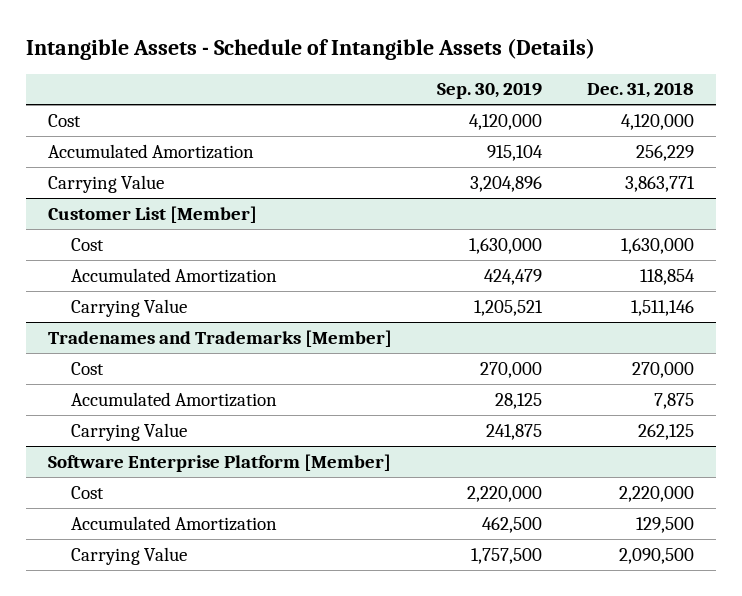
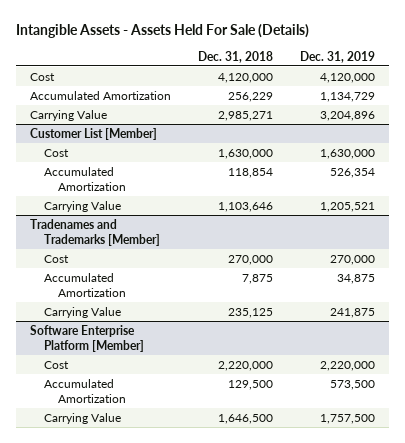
[26,38,596,61] Intangible Assets - Schedule of Intangible Assets (Details) -> [16,23,310,38] Intangible Assets - Assets Held For Sale (Details)
[437,82,543,100] Sep. 30, 2019 -> none
none -> [300,50,376,63] Dec. 31, 2019
[624,175,695,192] 3,863,771 -> [217,110,273,121] 2,985,271
[630,299,694,316] 1,511,146 -> [217,201,273,212] 1,103,646
[637,423,694,440] 262,125 -> [227,307,273,318] 235,125
[618,547,694,564] 2,090,500 -> [217,413,273,424] 1,646,500

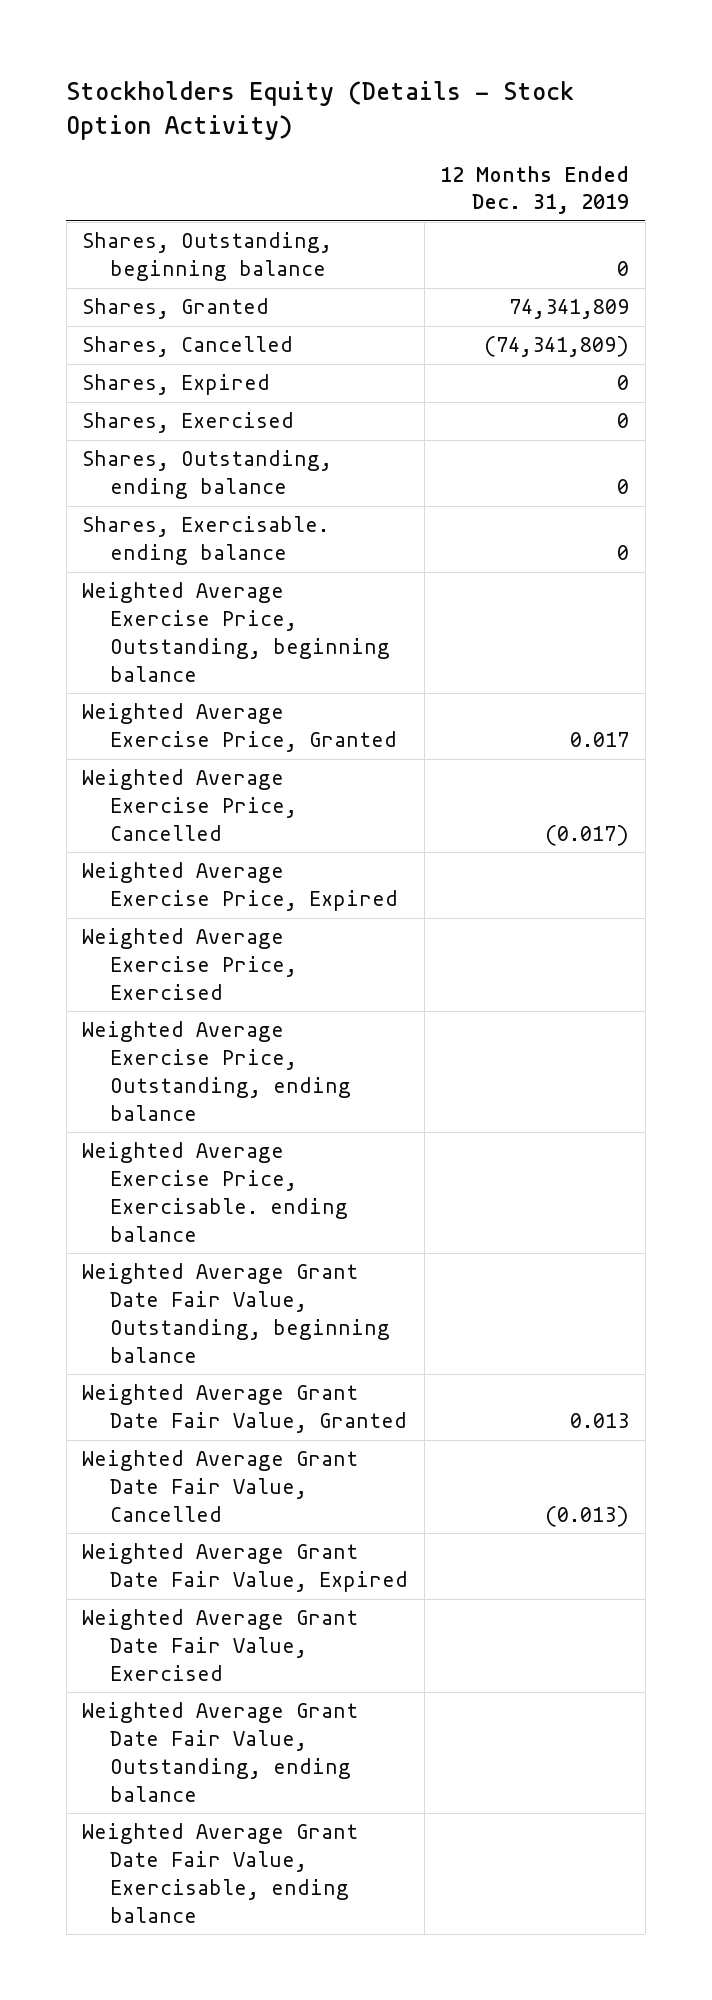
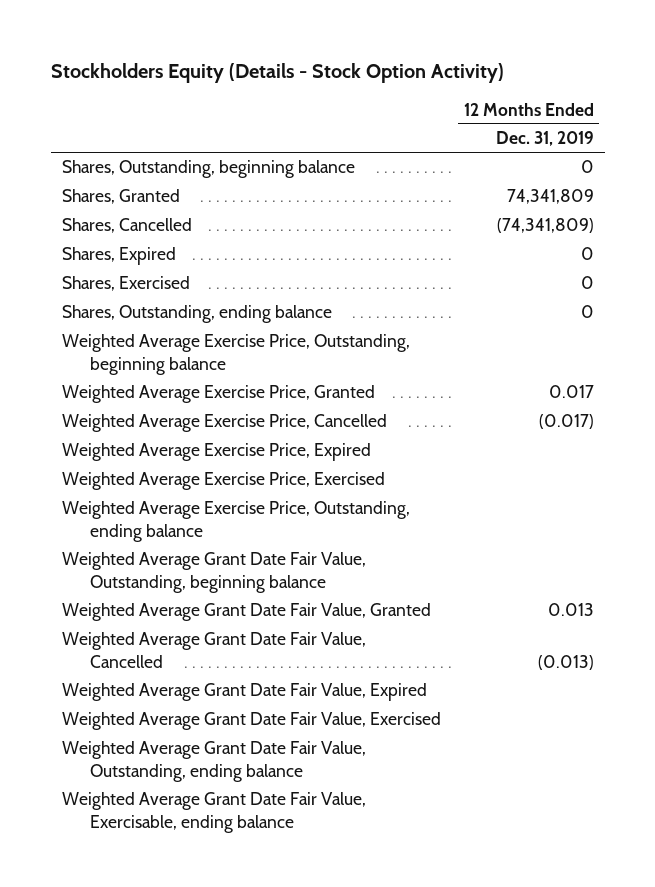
[82,516,330,566] Shares, Exercisable. ending balance -> none
[82,1142,349,1242] Weighted Average Exercise Price, Exercisable. ending balance -> none

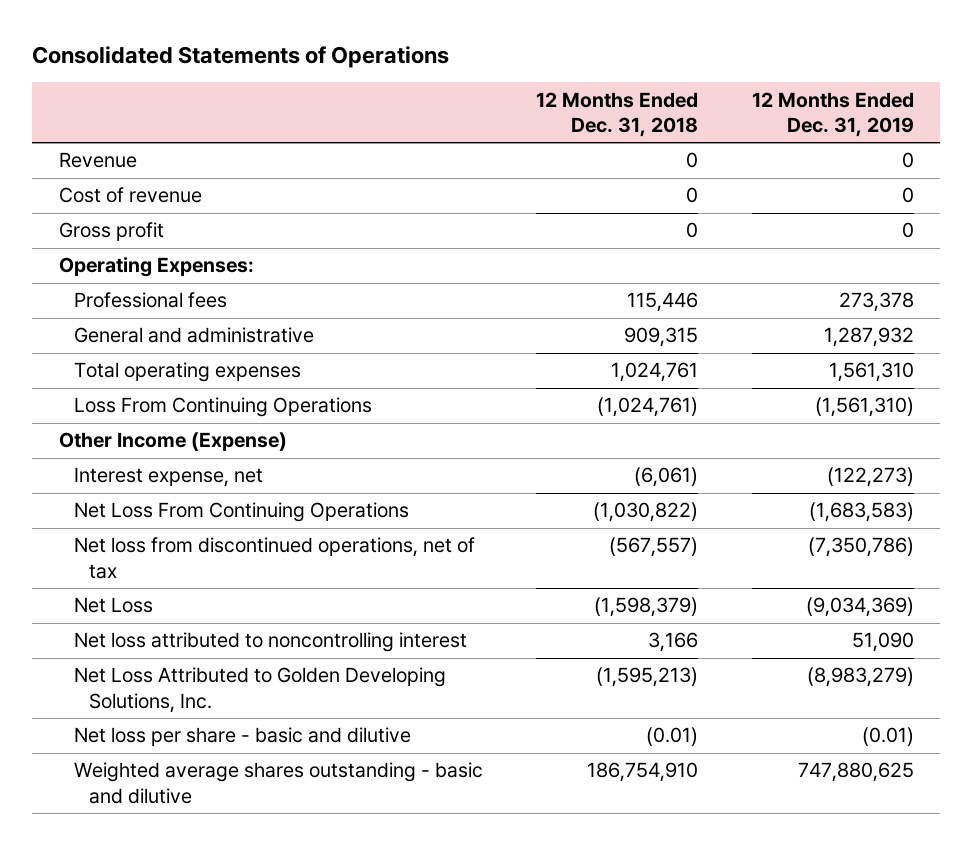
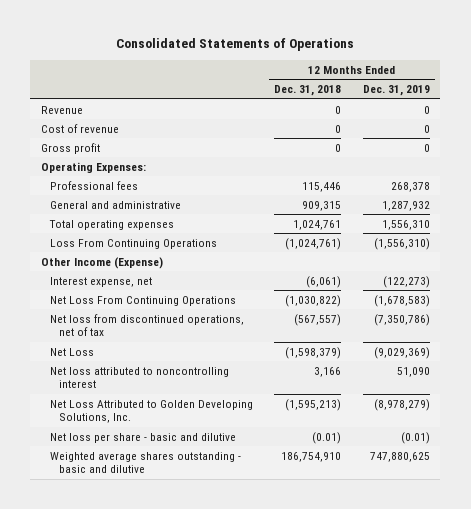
[838,292,914,313] 273,378 -> [390,181,430,192] 268,378
[828,362,914,383] 1,561,310 -> [381,219,430,230] 1,556,310
[814,397,914,418] (1,561,310) -> [373,237,430,250] (1,556,310)
[808,502,914,523] (1,683,583) -> [373,294,430,307] (1,678,583)
[805,597,914,618] (9,034,369) -> [373,346,430,359] (9,029,369)
[806,667,914,688] (8,983,279) -> [373,398,430,411] (8,978,279)

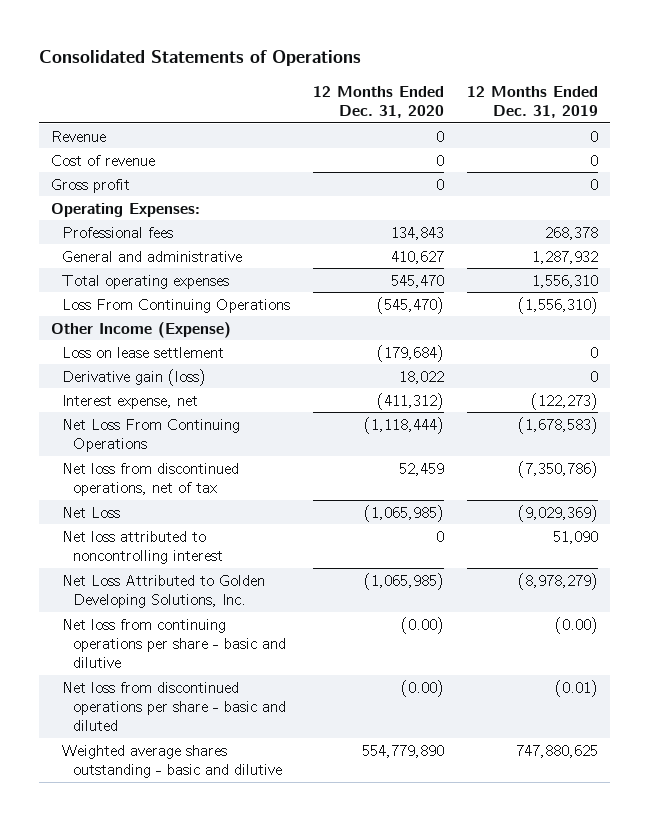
[274,85,342,97] Dec. 31, 2018 -> none
none -> [313,85,445,118] 12 Months Ended Dec. 31, 2020
none -> [61,346,224,358] Loss on lease settlement
none -> [61,368,206,386] Derivative gain (loss)
none -> [61,618,286,669] Net loss from continuing operations per share - basic and dilutive
[50,432,237,443] Net loss per share - basic and dilutive -> [61,681,286,732] Net loss from discontinued operations per share - basic and diluted

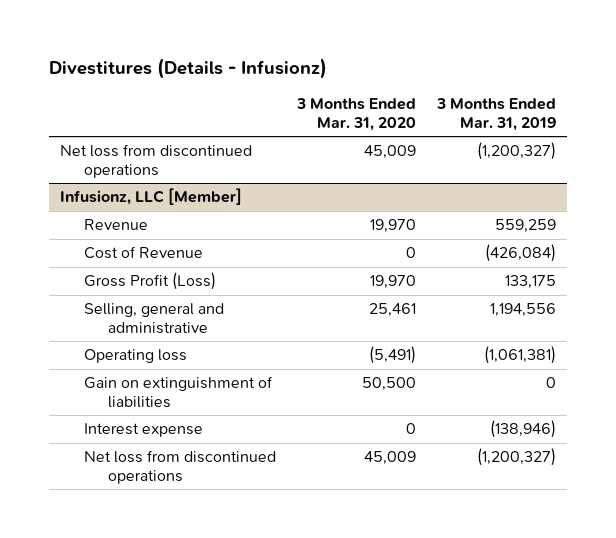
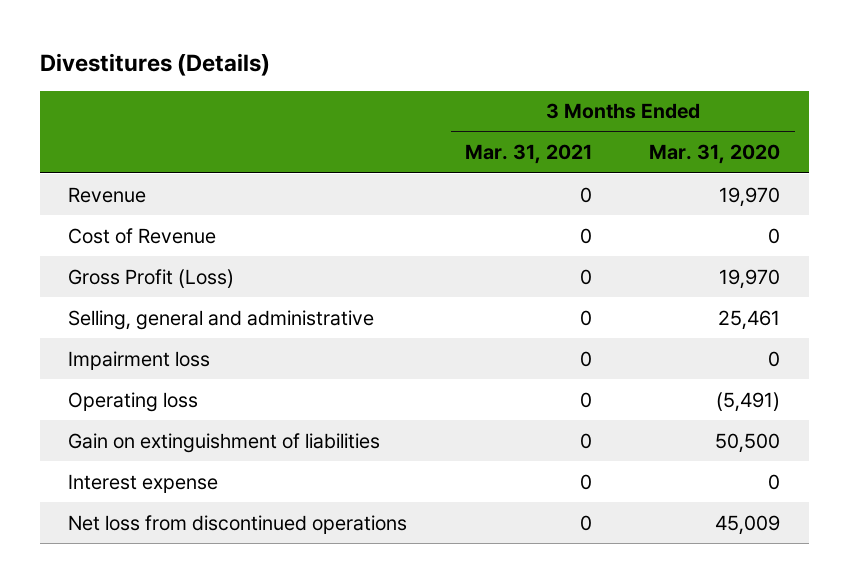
[48,57,327,79] Divestitures (Details - Infusionz) -> [39,52,270,76] Divestitures (Details)
[436,98,557,131] 3 Months Ended Mar. 31, 2019 -> none
none -> [464,144,592,165] Mar. 31, 2021
[59,144,252,178] Net loss from discontinued operations -> none
[59,188,242,206] Infusionz, LLC [Member] -> none
none -> [68,350,211,370] Impairment loss

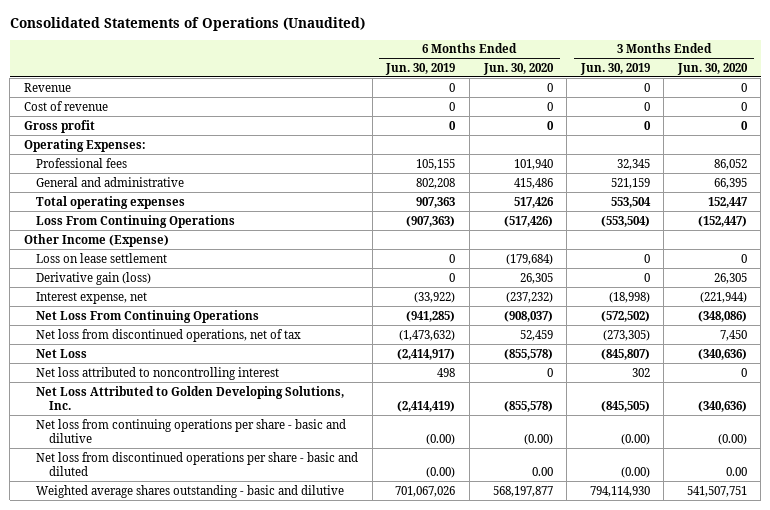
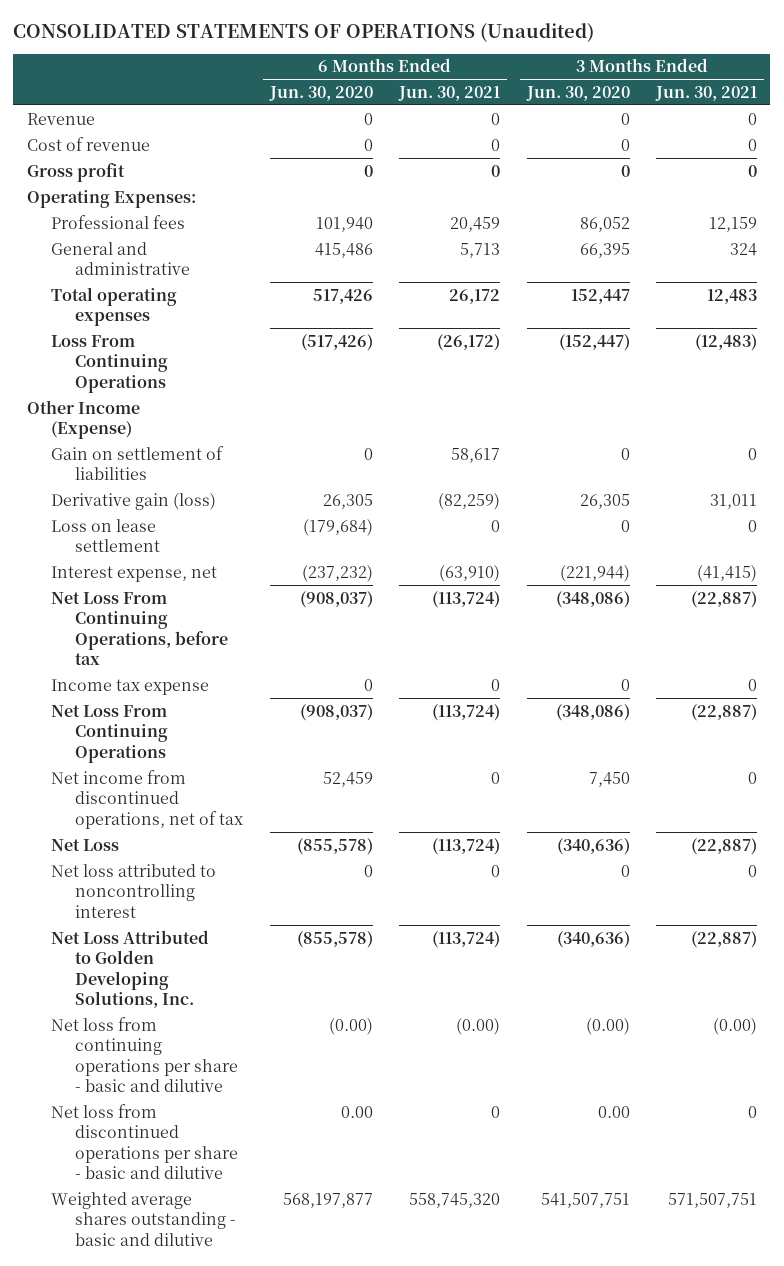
[9,16,365,31] Consolidated Statements of Operations (Unaudited) -> [13,23,595,43] CONSOLIDATED STATEMENTS OF OPERATIONS (Unaudited)
[385,62,456,75] Jun. 30, 2019 -> none
[579,62,650,75] Jun. 30, 2019 -> none
none -> [398,85,501,101] Jun. 30, 2021
none -> [655,85,758,101] Jun. 30, 2021
none -> [50,445,224,481] Gain on settlement of liabilities
[36,252,168,263] Loss on lease settlement -> [50,518,161,553] Loss on lease settlement
none -> [50,591,229,666] Net Loss From Continuing Operations, before tax
none -> [50,678,209,695] Income tax expense
[36,328,302,342] Net loss from discontinued operations, net of tax -> [50,769,244,829] Net income from discontinued operations, net of tax
[36,451,359,476] Net loss from discontinued operations per share - basic and diluted -> [50,1103,239,1180] Net loss from discontinued operations per share - basic and dilutive

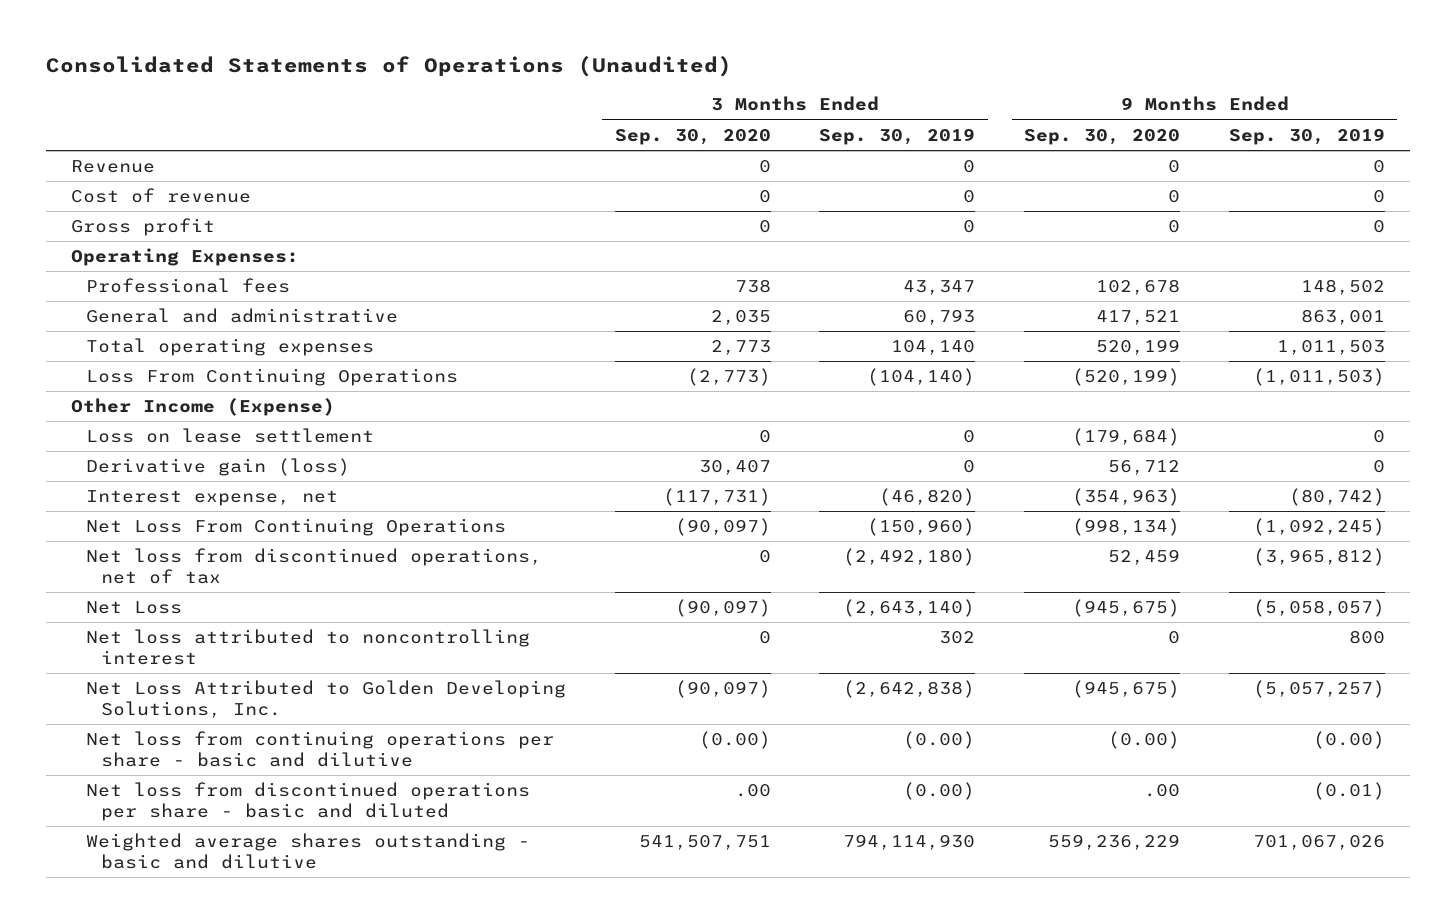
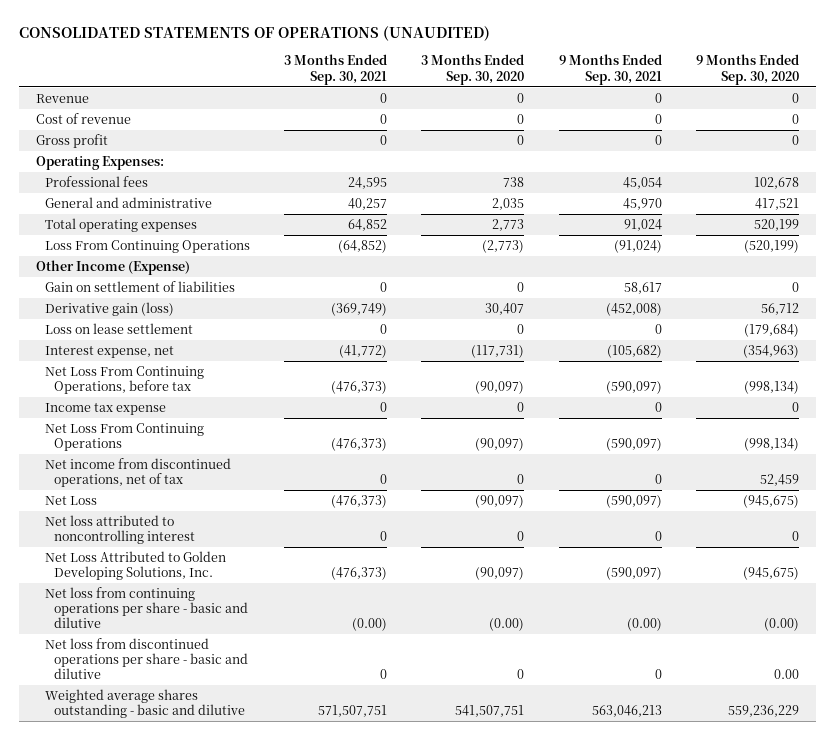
[46,56,733,78] Consolidated Statements of Operations (Unaudited) -> [18,26,490,42] CONSOLIDATED STATEMENTS OF OPERATIONS (UNAUDITED)
[819,127,976,145] Sep. 30, 2019 -> none
[1229,127,1386,145] Sep. 30, 2019 -> none
none -> [284,54,388,85] 3 Months Ended Sep. 30, 2021
none -> [558,54,662,85] 9 Months Ended Sep. 30, 2021
none -> [45,280,236,292] Gain on settlement of liabilities
[85,428,374,444] Loss on lease settlement -> [45,322,194,334] Loss on lease settlement
none -> [45,365,205,395] Net Loss From Continuing Operations, before tax
none -> [45,402,167,415] Income tax expense
[85,548,542,585] Net loss from discontinued operations, net of tax -> [45,457,232,488] Net income from discontinued operations, net of tax
[85,782,530,822] Net loss from discontinued operations per share - basic and diluted -> [45,637,249,680] Net loss from discontinued operations per share - basic and dilutive
[734,784,771,798] .00 -> [517,669,525,680] 0
[1144,784,1181,798] .00 -> [773,669,799,680] 0.00

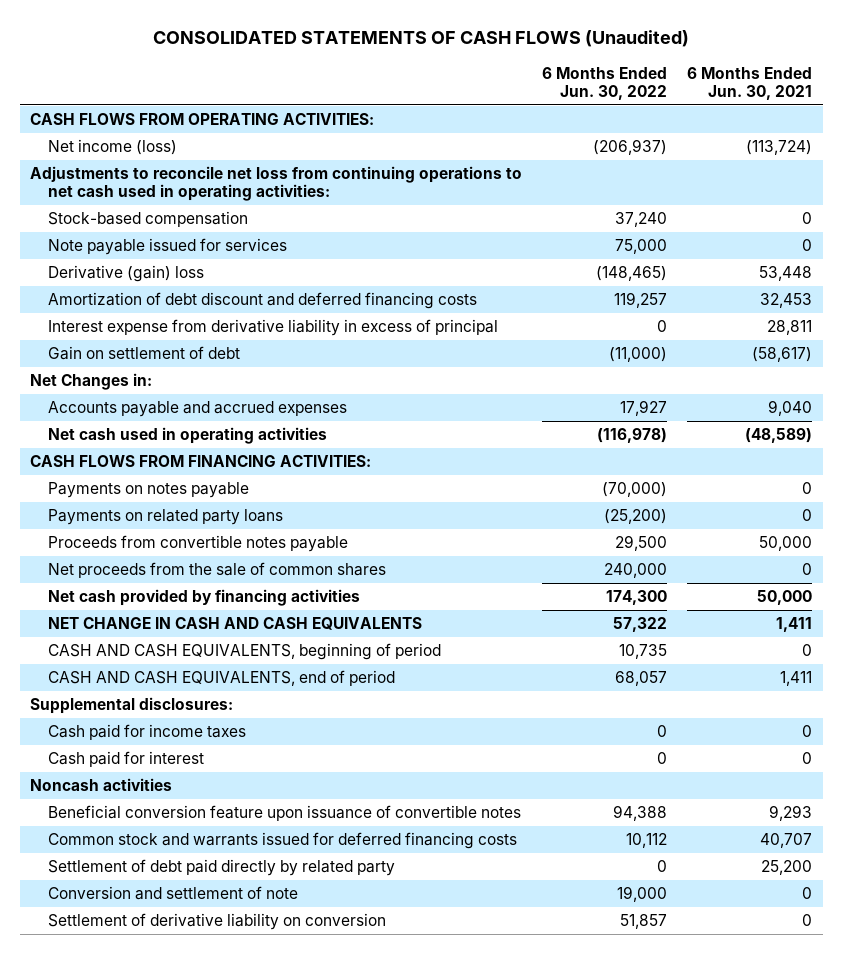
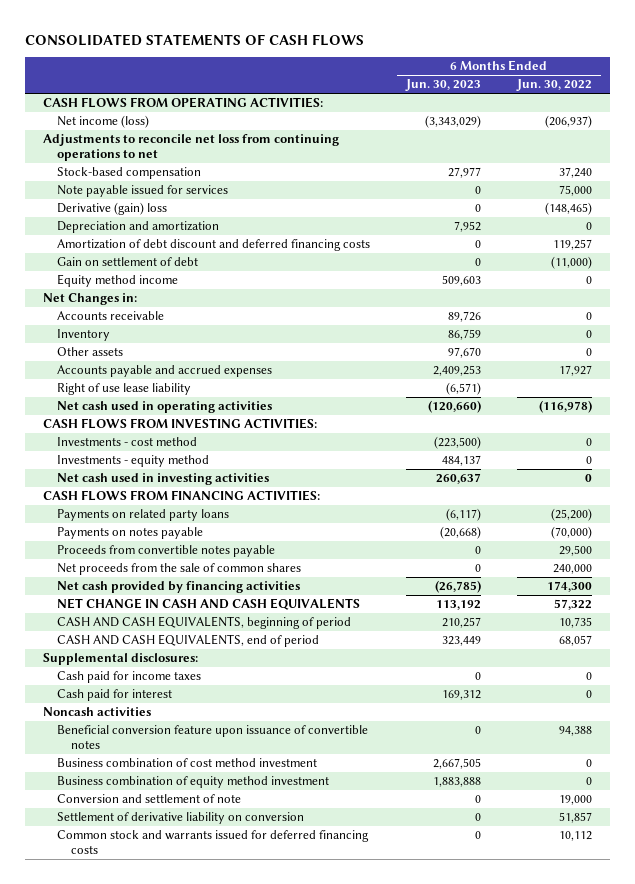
[153,30,690,48] CONSOLIDATED STATEMENTS OF CASH FLOWS (Unaudited) -> [24,33,364,46] CONSOLIDATED STATEMENTS OF CASH FLOWS
[687,66,813,100] 6 Months Ended Jun. 30, 2021 -> none
none -> [404,79,481,92] Jun. 30, 2023
[30,165,523,202] Adjustments to reconcile net loss from continuing operations to net cash used in operating activities: -> [42,134,339,162] Adjustments to reconcile net loss from continuing operations to net
none -> [56,221,219,234] Depreciation and amortization
[47,318,498,336] Interest expense from derivative liability in excess of principal -> none
none -> [56,274,178,288] Equity method income
none -> [56,311,164,321] Accounts receivable
none -> [56,329,110,342] Inventory
none -> [56,347,123,357] Other assets
none -> [56,383,191,396] Right of use lease liability
none -> [42,418,317,430] CASH FLOWS FROM INVESTING ACTIVITIES:
none -> [56,437,197,447] Investments - cost method
none -> [56,455,209,468] Investments - equity method
none -> [56,473,269,486] Net cash used in investing activities
[47,481,249,498] Payments on notes payable -> [56,527,203,540] Payments on notes payable
[47,858,395,876] Settlement of debt paid directly by related party -> none
none -> [56,758,317,768] Business combination of cost method investment
none -> [56,776,329,789] Business combination of equity method investment
[47,831,517,849] Common stock and warrants issued for deferred financing costs -> [56,830,369,855] Common stock and warrants issued for deferred financing costs

